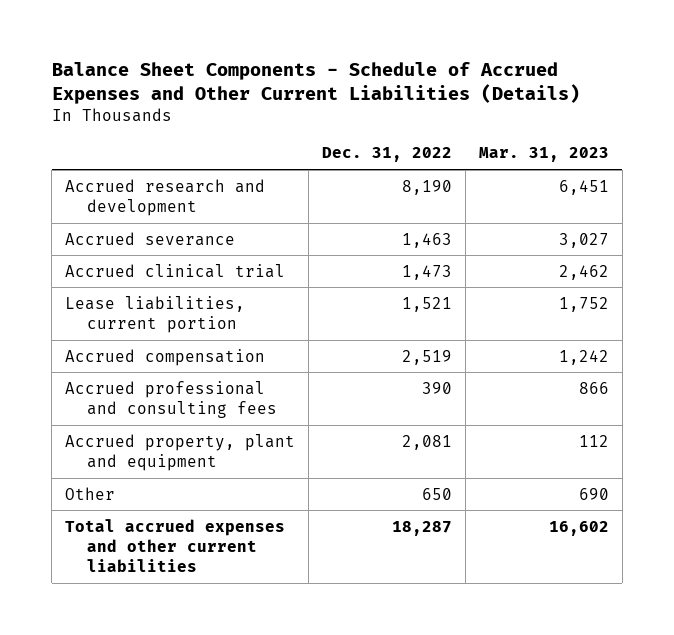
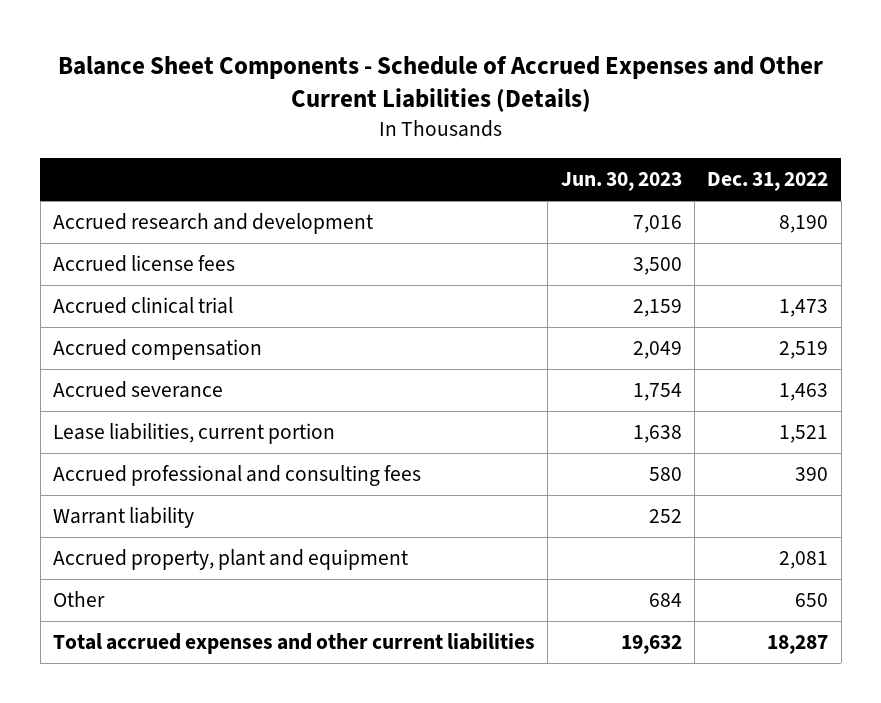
[478,147,609,163] Mar. 31, 2023 -> none
none -> [560,171,682,191] Jun. 30, 2023
none -> [52,255,235,273] Accrued license fees
[65,231,236,246] Accrued severance -> [52,381,223,399] Accrued severance
[65,295,246,333] Lease liabilities, current portion -> [52,423,335,445] Lease liabilities, current portion
none -> [52,507,194,529] Warrant liability

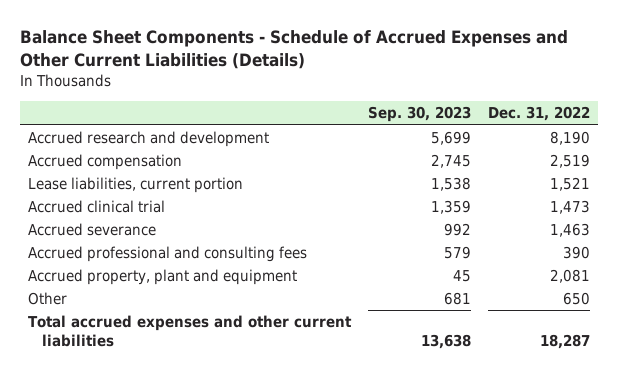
[560,171,682,191] Jun. 30, 2023 -> none
none -> [367,106,471,123] Sep. 30, 2023
[52,255,235,273] Accrued license fees -> none
[52,297,233,315] Accrued clinical trial -> [28,200,166,214] Accrued clinical trial
[52,381,223,399] Accrued severance -> [28,223,157,237] Accrued severance
[52,507,194,529] Warrant liability -> none

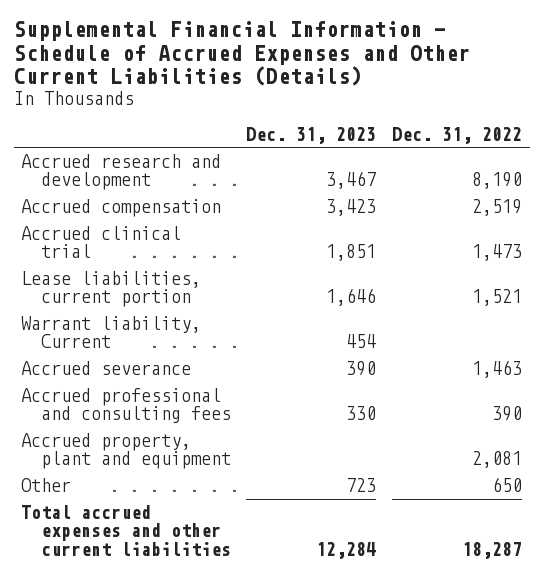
[19,29,568,70] Balance Sheet Components - Schedule of Accrued Expenses and Other Current Liabilities (Details) -> [13,21,470,87] Supplemental Financial Information - Schedule of Accrued Expenses and Other Current Liabilities (Details)
[367,106,471,123] Sep. 30, 2023 -> none
none -> [246,126,377,144] Dec. 31, 2023
[28,177,244,194] Lease liabilities, current portion -> [21,271,202,308] Lease liabilities, current portion
none -> [21,316,202,349] Warrant liability, Current

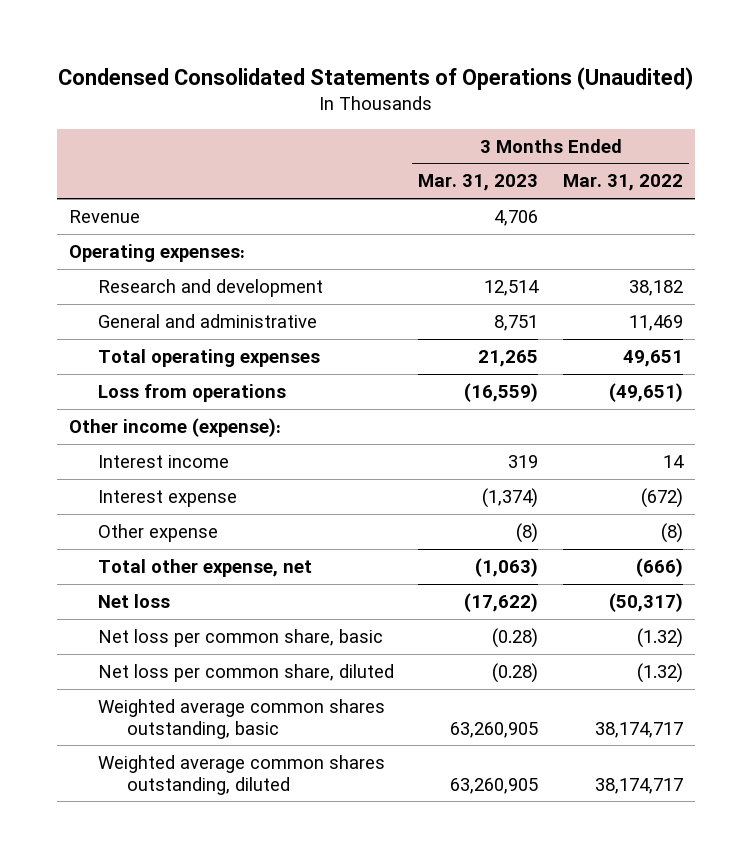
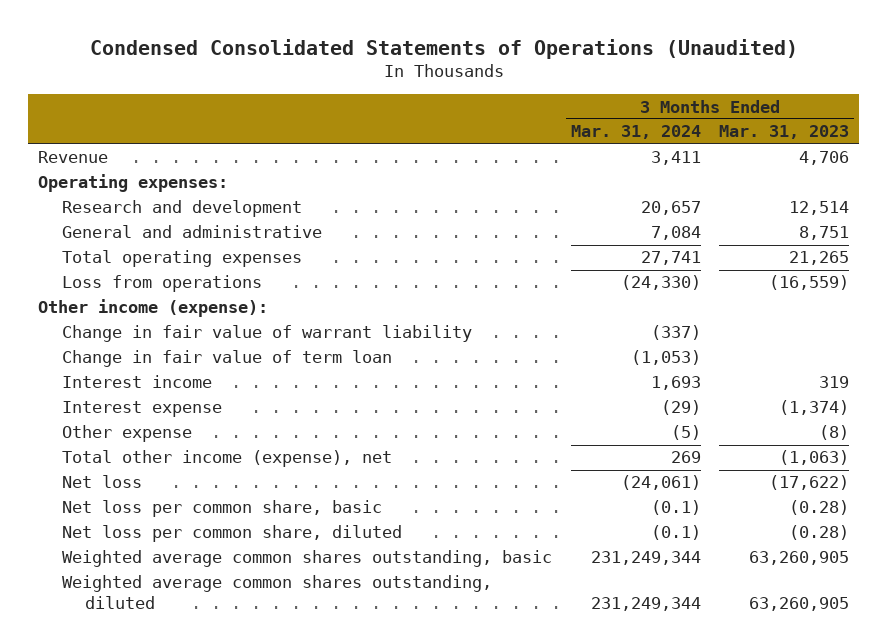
[562,174,683,192] Mar. 31, 2022 -> none
none -> [570,125,701,140] Mar. 31, 2024
none -> [61,325,472,343] Change in fair value of warrant liability
none -> [61,350,392,368] Change in fair value of term loan
[97,558,312,577] Total other expense, net -> [61,450,392,468] Total other income (expense), net

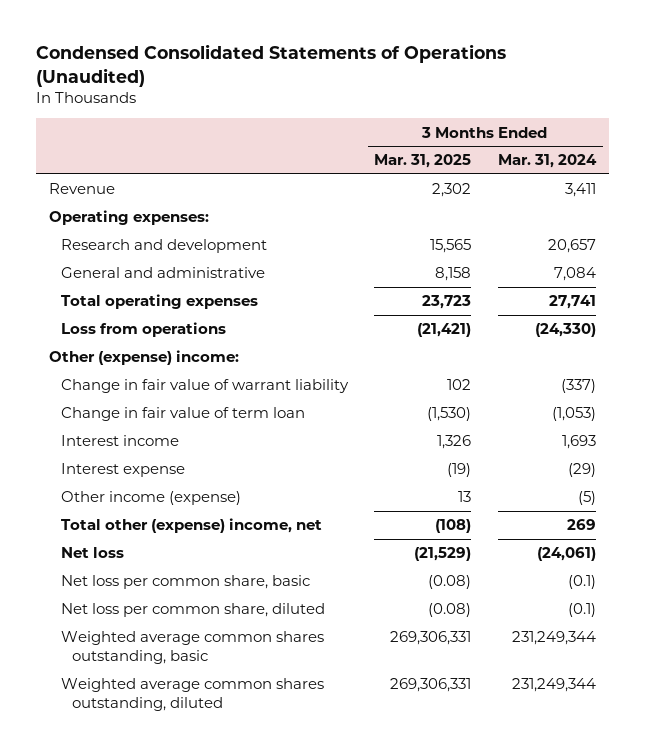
[719,125,850,140] Mar. 31, 2023 -> none
none -> [374,154,472,169] Mar. 31, 2025
[37,299,268,318] Other income (expense): -> [49,350,240,366] Other (expense) income:
[61,425,192,443] Other expense -> [60,491,241,506] Other income (expense)
[61,450,392,468] Total other income (expense), net -> [60,518,322,534] Total other (expense) income, net

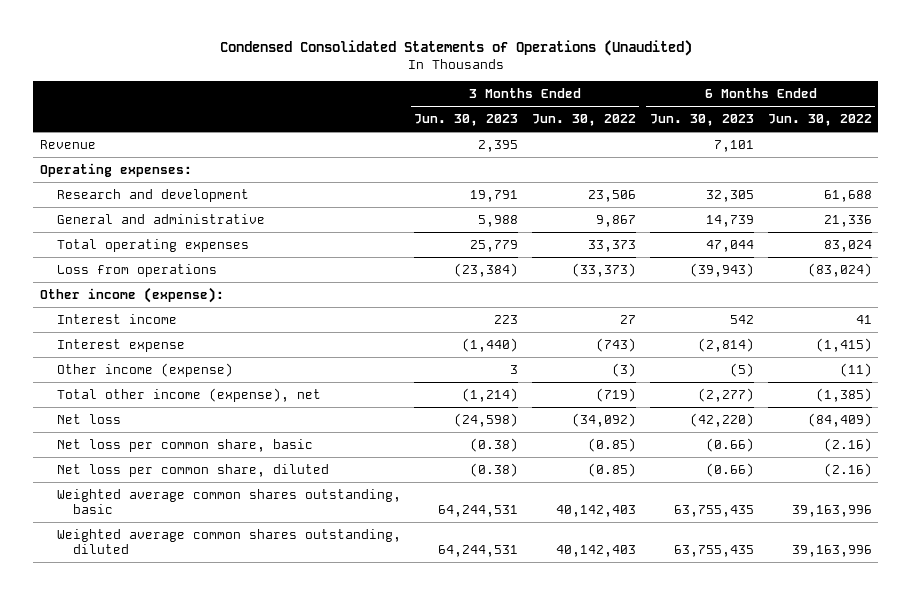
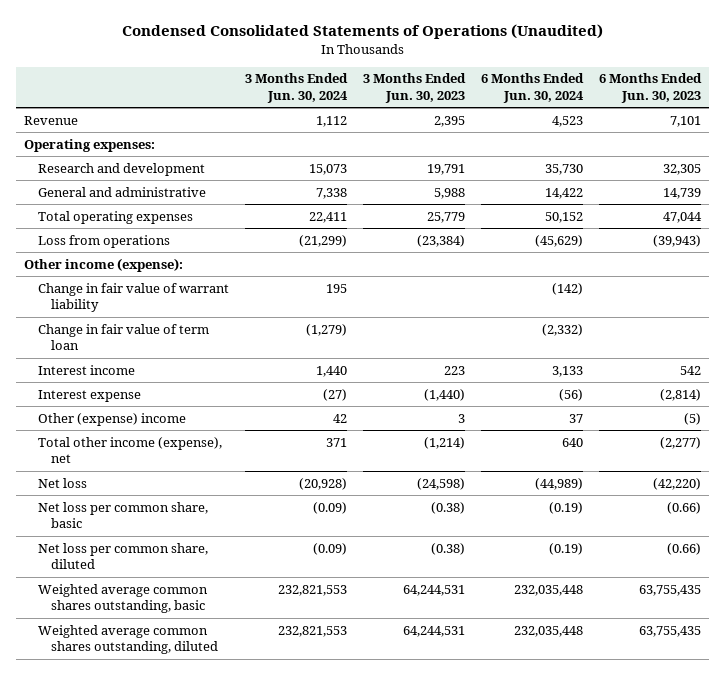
[532,114,637,127] Jun. 30, 2022 -> none
[767,114,872,127] Jun. 30, 2022 -> none
none -> [244,73,348,104] 3 Months Ended Jun. 30, 2024
none -> [481,73,585,104] 6 Months Ended Jun. 30, 2024
none -> [37,282,229,313] Change in fair value of warrant liability
none -> [37,323,209,351] Change in fair value of term loan
[56,362,233,377] Other income (expense) -> [37,412,186,426] Other (expense) income

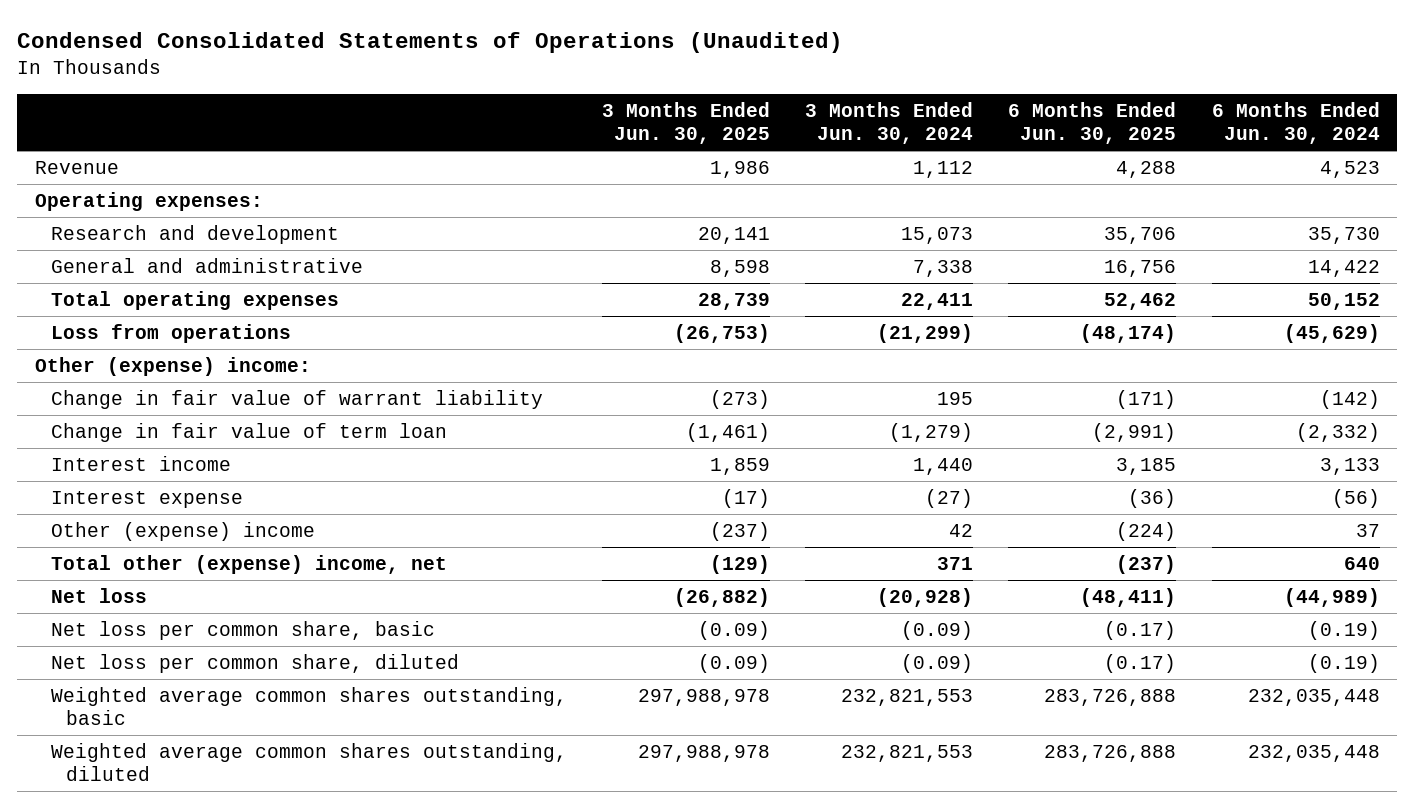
[363,73,467,104] 3 Months Ended Jun. 30, 2023 -> none
[599,73,703,104] 6 Months Ended Jun. 30, 2023 -> none
none -> [601,102,770,145] 3 Months Ended Jun. 30, 2025
none -> [1008,102,1177,145] 6 Months Ended Jun. 30, 2025
[24,257,184,272] Other income (expense): -> [34,357,311,377] Other (expense) income:
[37,436,222,464] Total other income (expense), net -> [50,555,447,575] Total other (expense) income, net

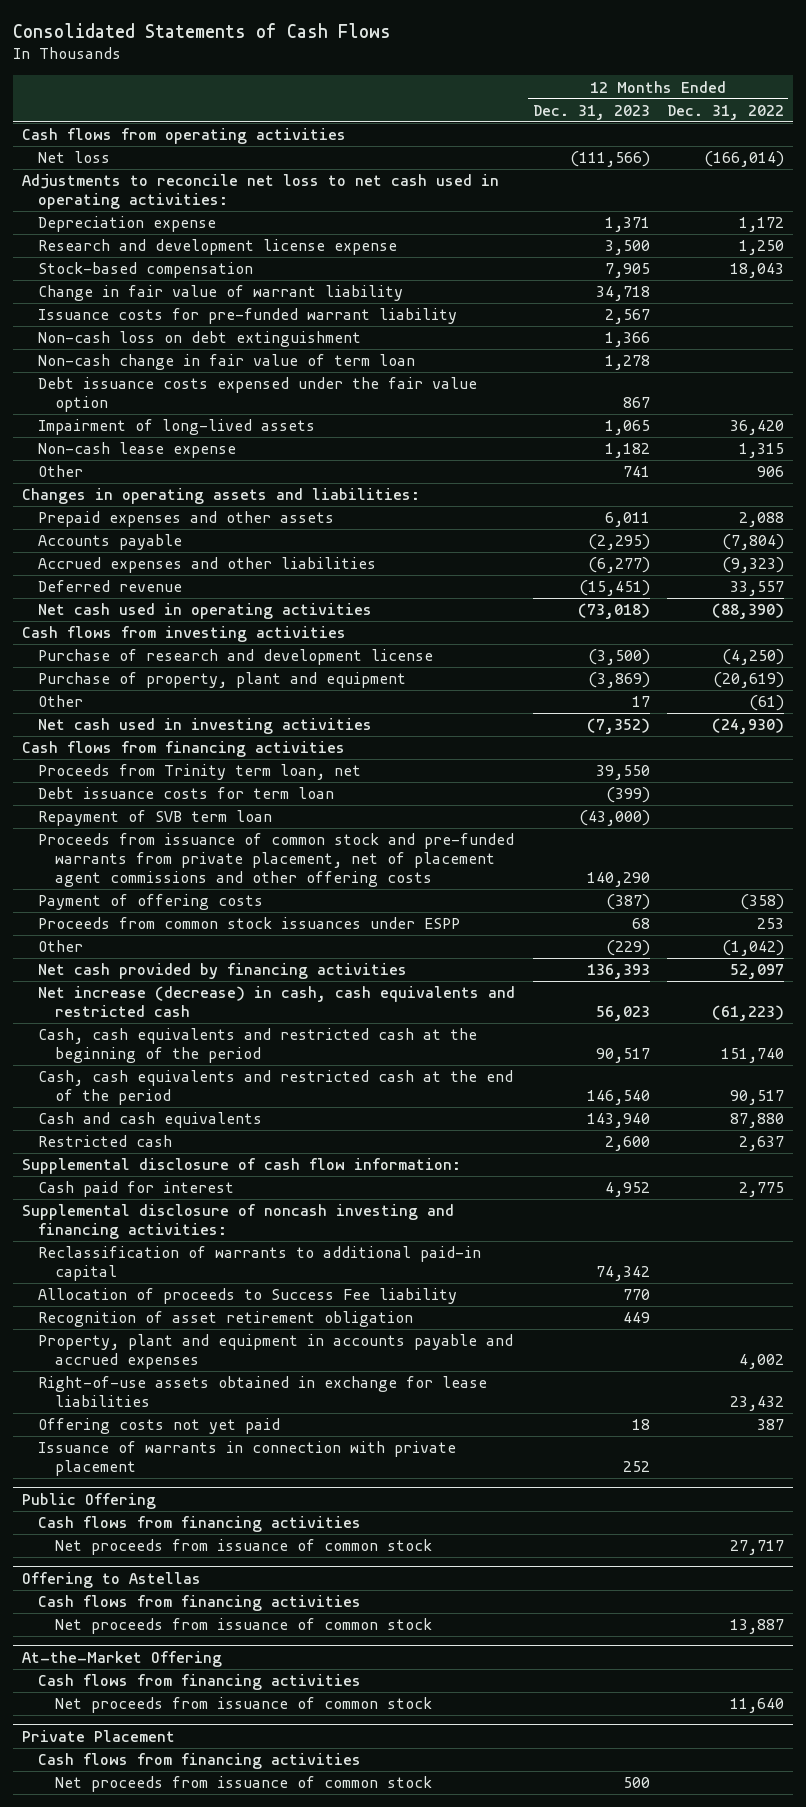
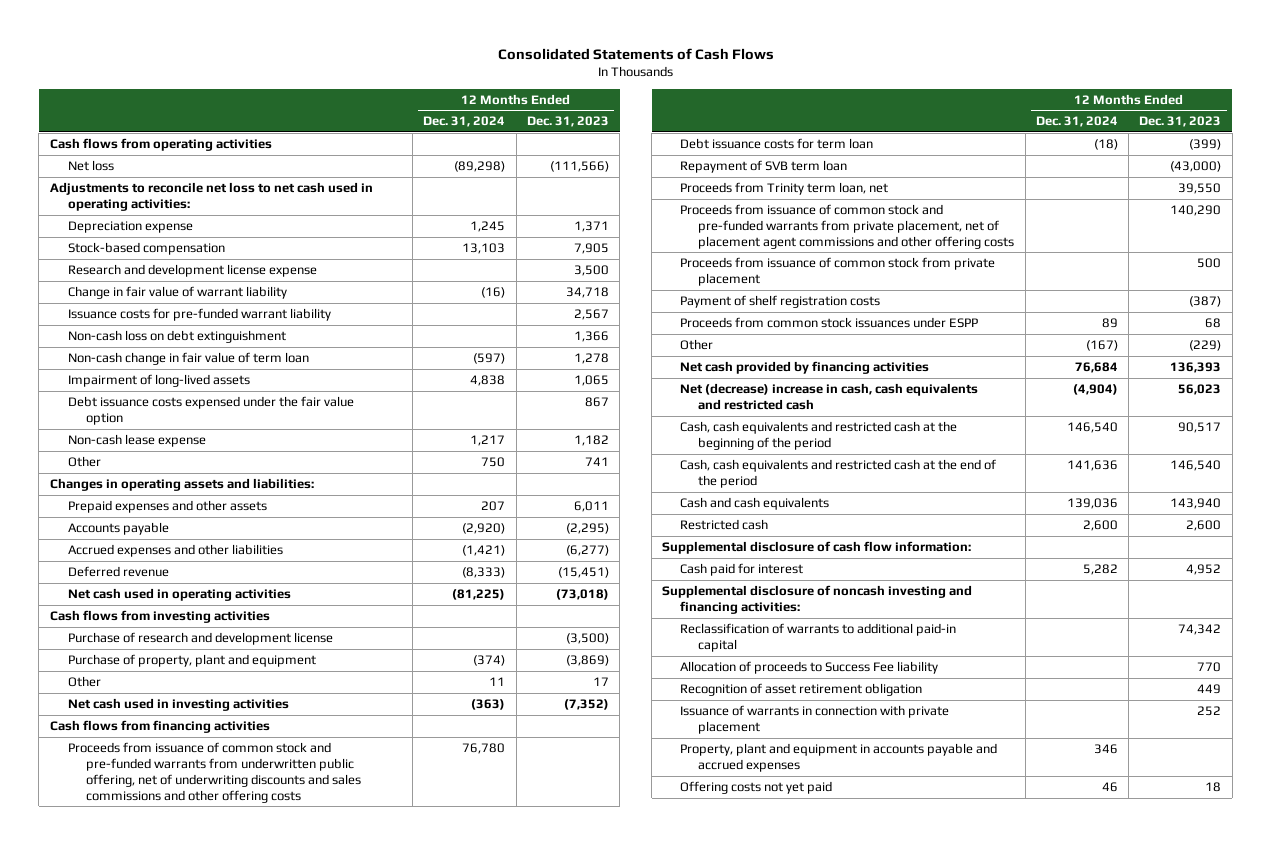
[666,104,784,120] Dec. 31, 2022 -> none
none -> [423,116,506,128] Dec. 31, 2024
[38,239,398,256] Research and development license expense -> [67,263,317,277] Research and development license expense
[38,377,478,413] Debt issuance costs expensed under the fair value option -> [67,395,354,425] Debt issuance costs expensed under the fair value option
none -> [67,741,361,803] Proceeds from issuance of common stock and pre-funded warrants from underwritten public offering, net of underwriting discounts and sales commissions and other offering costs
[38,764,362,781] Proceeds from Trinity term loan, net -> [680,181,889,195] Proceeds from Trinity term loan, net
none -> [680,256,996,286] Proceeds from issuance of common stock from private placement
[38,894,264,911] Payment of offering costs -> [680,294,881,308] Payment of shelf registration costs
[38,986,516,1018] Net increase (decrease) in cash, cash equivalents and restricted cash -> [680,382,979,410] Net (decrease) increase in cash, cash equivalents and restricted cash
[38,1441,457,1477] Issuance of warrants in connection with private placement -> [680,704,950,734] Issuance of warrants in connection with private placement
[38,1376,488,1408] Right-of-use assets obtained in exchange for lease liabilities -> none
[21,1492,156,1509] Public Offering -> none
[38,1516,362,1533] Cash flows from financing activities -> none
[54,1539,432,1556] Net proceeds from issuance of common stock -> none
[21,1571,201,1588] Offering to Astellas -> none
[38,1595,362,1612] Cash flows from financing activities -> none
[54,1618,432,1635] Net proceeds from issuance of common stock -> none
[21,1650,222,1667] At-the-Market Offering -> none
[38,1674,362,1691] Cash flows from financing activities -> none
[54,1697,432,1714] Net proceeds from issuance of common stock -> none
[21,1729,175,1742] Private Placement -> none
[38,1753,362,1770] Cash flows from financing activities -> none
[54,1776,432,1793] Net proceeds from issuance of common stock -> none

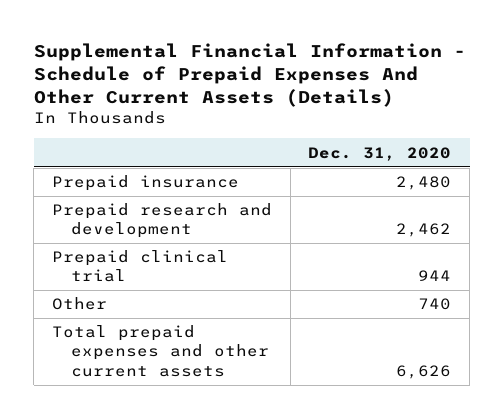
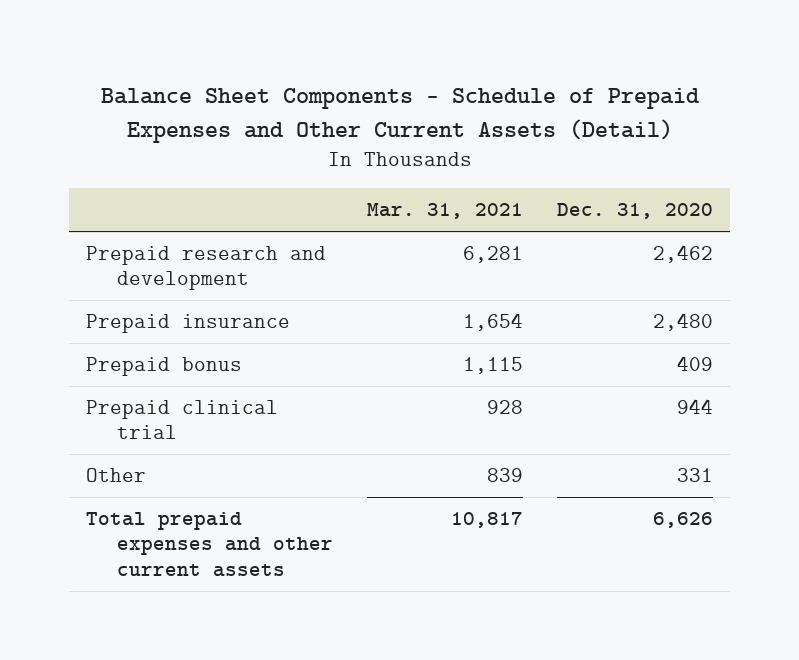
[33,43,466,108] Supplemental Financial Information - Schedule of Prepaid Expenses And Other Current Assets (Details) -> [100,87,700,143] Balance Sheet Components - Schedule of Prepaid Expenses and Other Current Assets (Detail)
none -> [367,203,524,220] Mar. 31, 2021
[52,175,240,192] Prepaid insurance -> [85,314,290,334] Prepaid insurance
none -> [85,357,242,377] Prepaid bonus
[418,298,452,311] 740 -> [677,468,714,483] 331

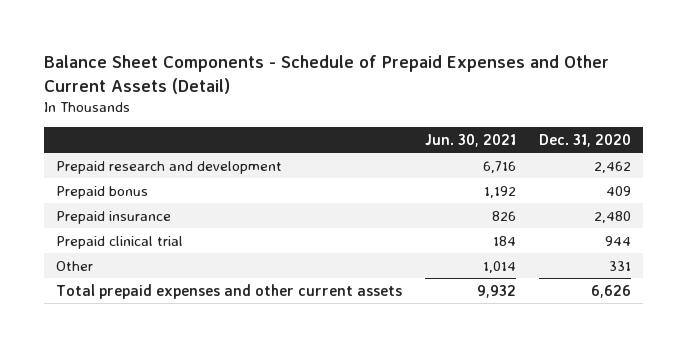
[367,203,524,220] Mar. 31, 2021 -> none
none -> [425,134,517,148] Jun. 30, 2021
[85,314,290,334] Prepaid insurance -> [55,210,171,224] Prepaid insurance

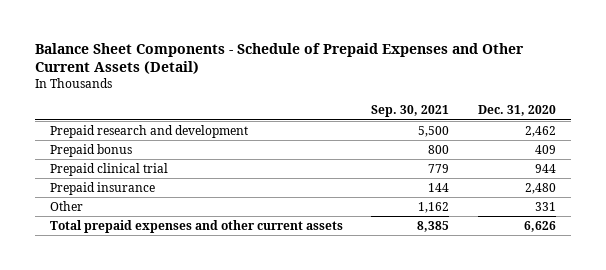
[425,134,517,148] Jun. 30, 2021 -> none
none -> [371,105,450,118] Sep. 30, 2021
[55,210,171,224] Prepaid insurance -> [49,182,155,196] Prepaid insurance

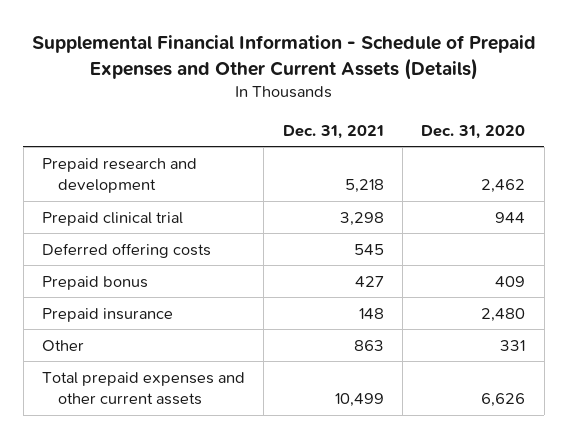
[35,42,525,75] Balance Sheet Components - Schedule of Prepaid Expenses and Other Current Assets (Detail) -> [31,35,536,80] Supplemental Financial Information - Schedule of Prepaid Expenses and Other Current Assets (Details)
[371,105,450,118] Sep. 30, 2021 -> none
none -> [282,124,384,139] Dec. 31, 2021
none -> [41,242,211,258] Deferred offering costs
[49,144,132,158] Prepaid bonus -> [41,275,148,290] Prepaid bonus

